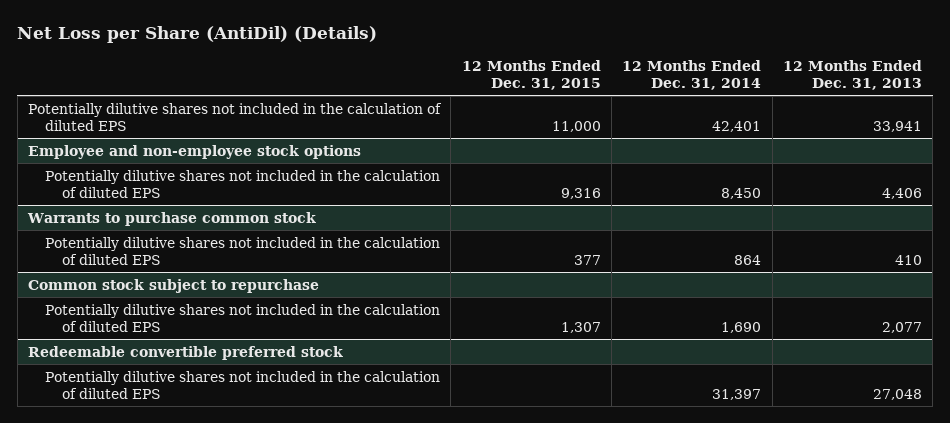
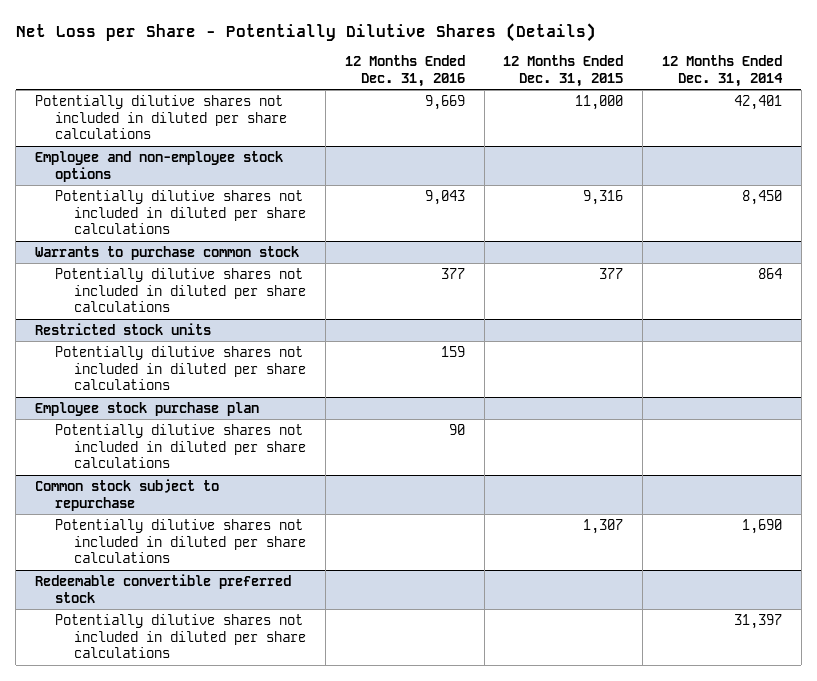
[17,26,378,44] Net Loss per Share (AntiDil) (Details) -> [15,22,596,42] Net Loss per Share - Potentially Dilutive Shares (Details)
[783,59,923,91] 12 Months Ended Dec. 31, 2013 -> none
none -> [344,54,465,87] 12 Months Ended Dec. 31, 2016
[28,102,443,131] Potentially dilutive shares not included in the calculation of diluted EPS -> [35,94,287,140] Potentially dilutive shares not included in diluted per share calculations
[44,169,440,198] Potentially dilutive shares not included in the calculation of diluted EPS -> [54,189,307,235] Potentially dilutive shares not included in diluted per share calculations
[44,236,440,265] Potentially dilutive shares not included in the calculation of diluted EPS -> [54,267,307,313] Potentially dilutive shares not included in diluted per share calculations
none -> [35,322,212,335] Restricted stock units
none -> [54,345,307,391] Potentially dilutive shares not included in diluted per share calculations
none -> [35,401,260,416] Employee stock purchase plan
none -> [54,423,307,469] Potentially dilutive shares not included in diluted per share calculations
[44,303,440,332] Potentially dilutive shares not included in the calculation of diluted EPS -> [54,518,307,564] Potentially dilutive shares not included in diluted per share calculations
[44,370,440,399] Potentially dilutive shares not included in the calculation of diluted EPS -> [54,613,307,659] Potentially dilutive shares not included in diluted per share calculations

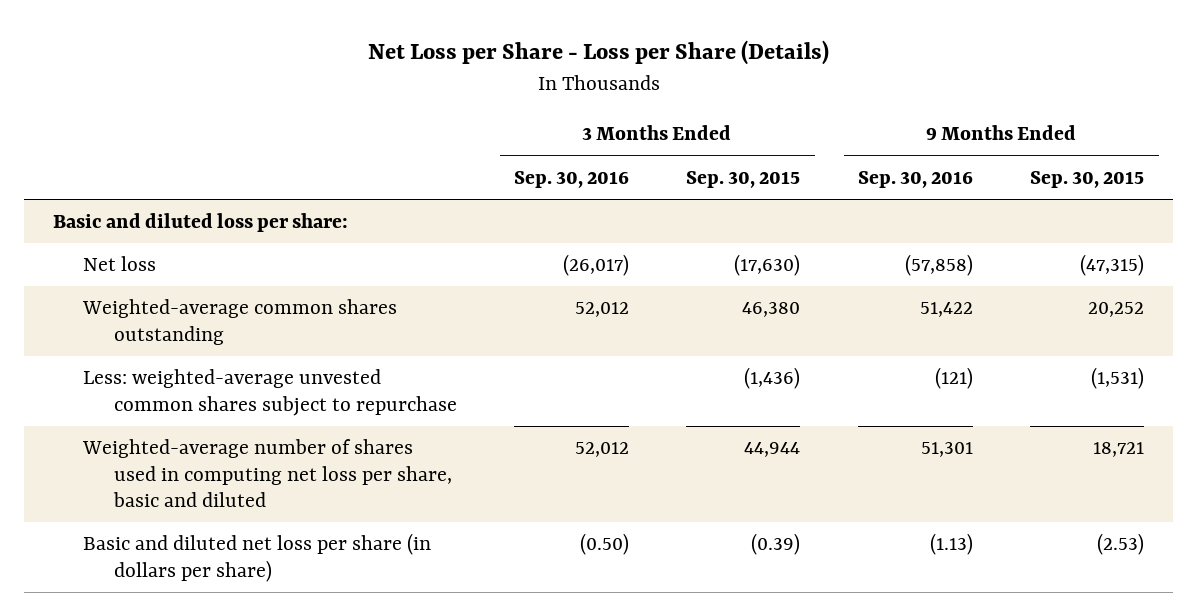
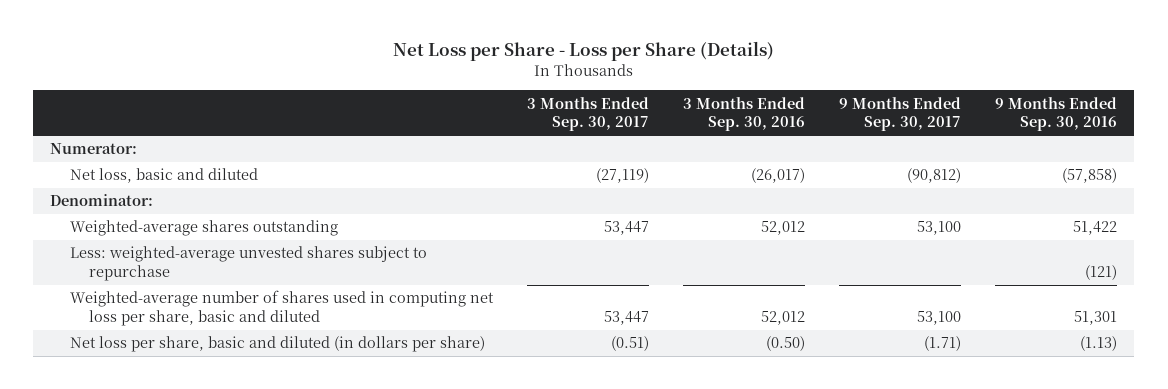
[686,170,801,188] Sep. 30, 2015 -> none
[1030,170,1145,188] Sep. 30, 2015 -> none
none -> [526,96,649,132] 3 Months Ended Sep. 30, 2017
none -> [839,96,962,132] 9 Months Ended Sep. 30, 2017
[53,213,349,233] Basic and diluted loss per share: -> none
none -> [50,143,138,155] Numerator:
[83,256,157,272] Net loss -> [69,168,258,184] Net loss, basic and diluted
none -> [50,194,154,207] Denominator:
[82,299,398,345] Weighted-average common shares outstanding -> [69,220,338,237] Weighted-average shares outstanding
[83,369,457,416] Less: weighted-average unvested common shares subject to repurchase -> [69,246,427,282] Less: weighted-average unvested shares subject to repurchase
[83,533,432,582] Basic and diluted net loss per share (in dollars per share) -> [69,336,485,353] Net loss per share, basic and diluted (in dollars per share)

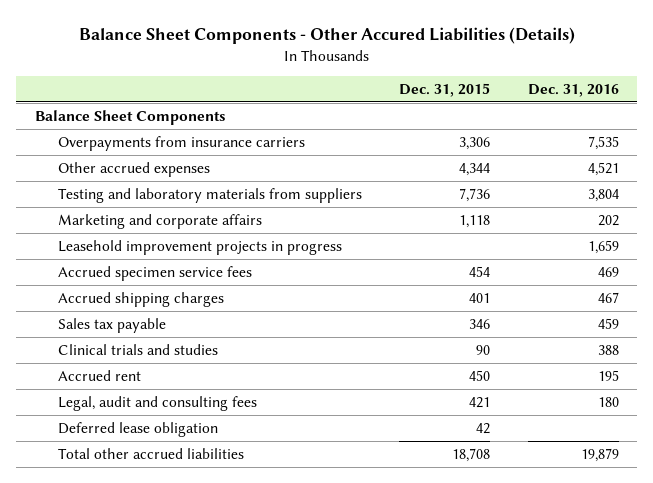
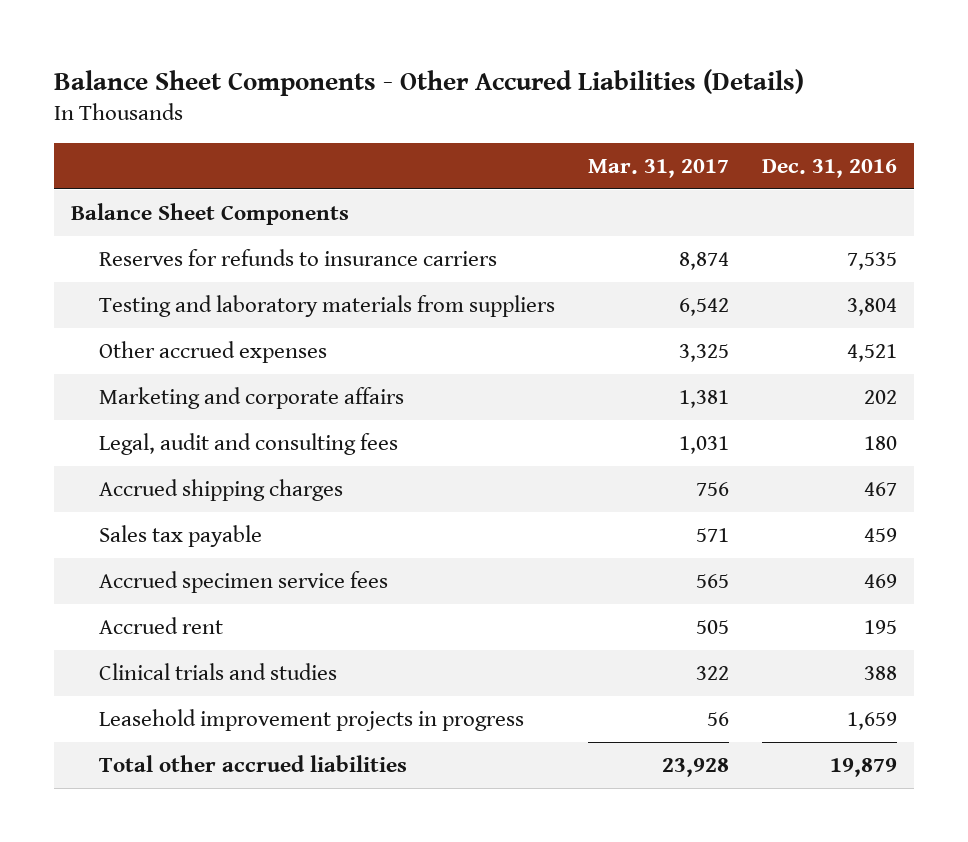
[399,82,491,97] Dec. 31, 2015 -> none
none -> [588,159,730,179] Mar. 31, 2017
[57,135,305,151] Overpayments from insurance carriers -> [98,248,497,266] Reserves for refunds to insurance carriers
[57,161,210,177] Other accrued expenses -> [98,340,327,363] Other accrued expenses
[57,395,257,411] Legal, audit and consulting fees -> [98,432,398,455] Legal, audit and consulting fees
[57,265,252,281] Accrued specimen service fees -> [98,570,388,593] Accrued specimen service fees
[57,421,218,437] Deferred lease obligation -> none
[57,343,218,355] Clinical trials and studies -> [98,662,337,680] Clinical trials and studies
[57,239,342,255] Leasehold improvement projects in progress -> [98,708,524,731] Leasehold improvement projects in progress

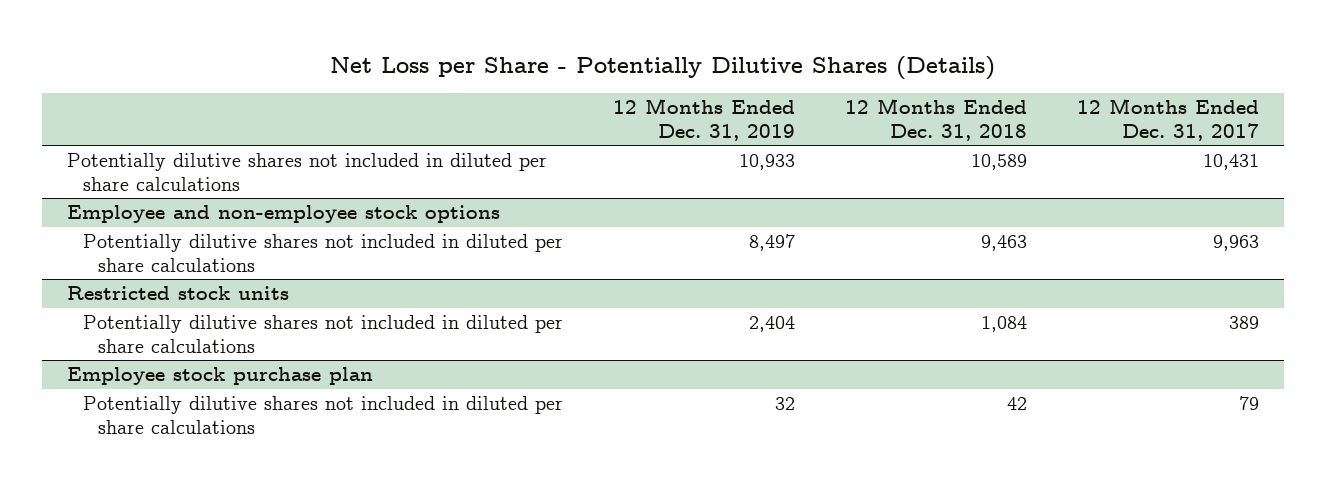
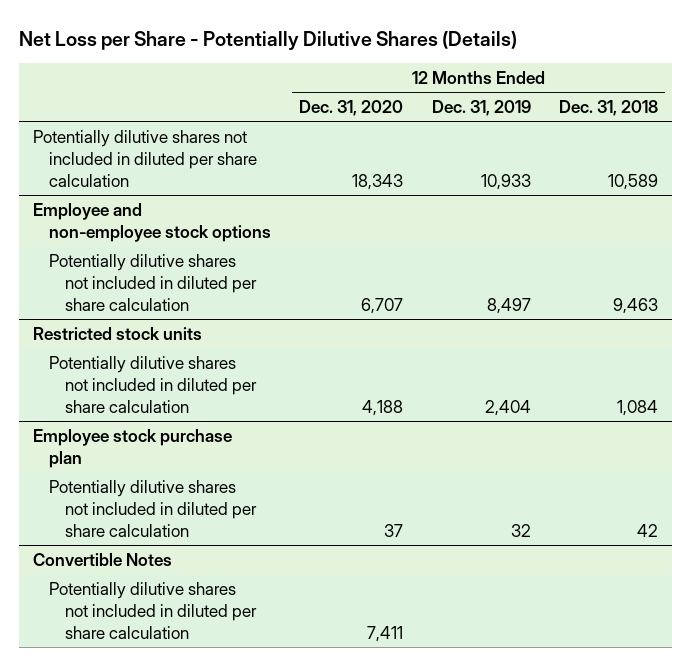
[1076,98,1259,142] 12 Months Ended Dec. 31, 2017 -> none
none -> [299,99,404,116] Dec. 31, 2020
[67,153,548,192] Potentially dilutive shares not included in diluted per share calculations -> [33,129,258,187] Potentially dilutive shares not included in diluted per share calculation
[82,234,563,273] Potentially dilutive shares not included in diluted per share calculations -> [49,253,258,311] Potentially dilutive shares not included in diluted per share calculation
[82,315,563,354] Potentially dilutive shares not included in diluted per share calculations -> [49,355,258,413] Potentially dilutive shares not included in diluted per share calculation
[82,396,563,435] Potentially dilutive shares not included in diluted per share calculations -> [49,479,258,537] Potentially dilutive shares not included in diluted per share calculation
none -> [33,552,173,566] Convertible Notes
none -> [49,581,258,639] Potentially dilutive shares not included in diluted per share calculation

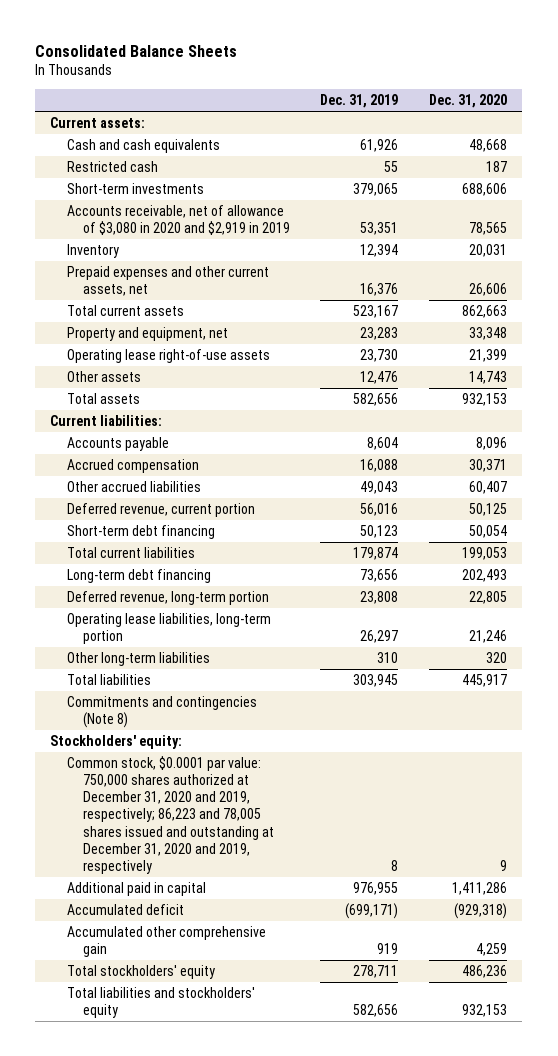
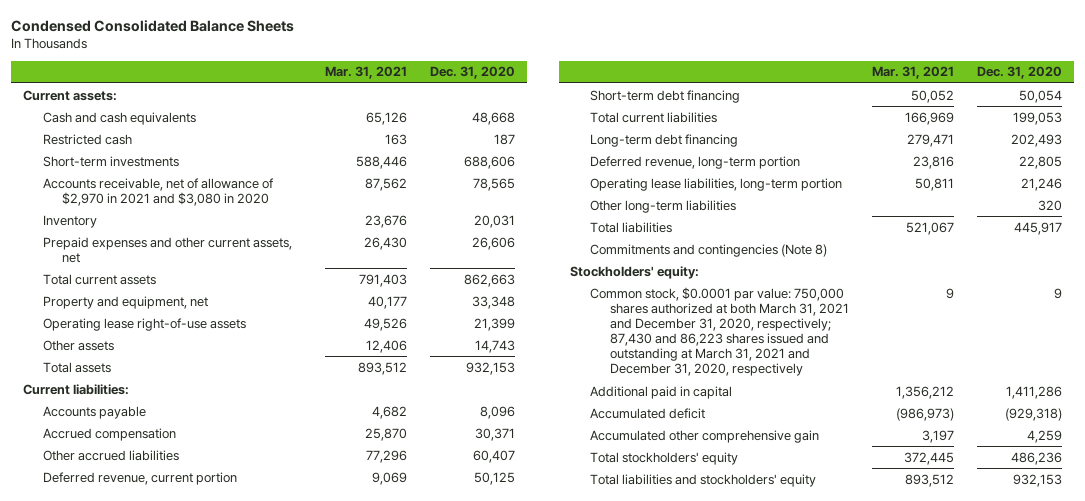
[35,44,238,57] Consolidated Balance Sheets -> [11,19,295,32] Condensed Consolidated Balance Sheets
[320,94,399,109] Dec. 31, 2019 -> none
none -> [324,66,407,80] Mar. 31, 2021
[66,204,290,236] Accounts receivable, net of allowance of $3,080 in 2020 and $2,919 in 2019 -> [42,177,274,206] Accounts receivable, net of allowance of $2,970 in 2021 and $3,080 in 2020
[66,755,274,875] Common stock, $0.0001 par value: 750,000 shares authorized at December 31, 2020 and 2019, respectively; 86,223 and 78,005 shares issued and outstanding at December 31, 2020 and 2019, respectively -> [590,286,849,377] Common stock, $0.0001 par value: 750,000 shares authorized at both March 31, 2021 and December 31, 2020, respectively; 87,430 and 86,223 shares issued and outstanding at March 31, 2021 and December 31, 2020, respectively

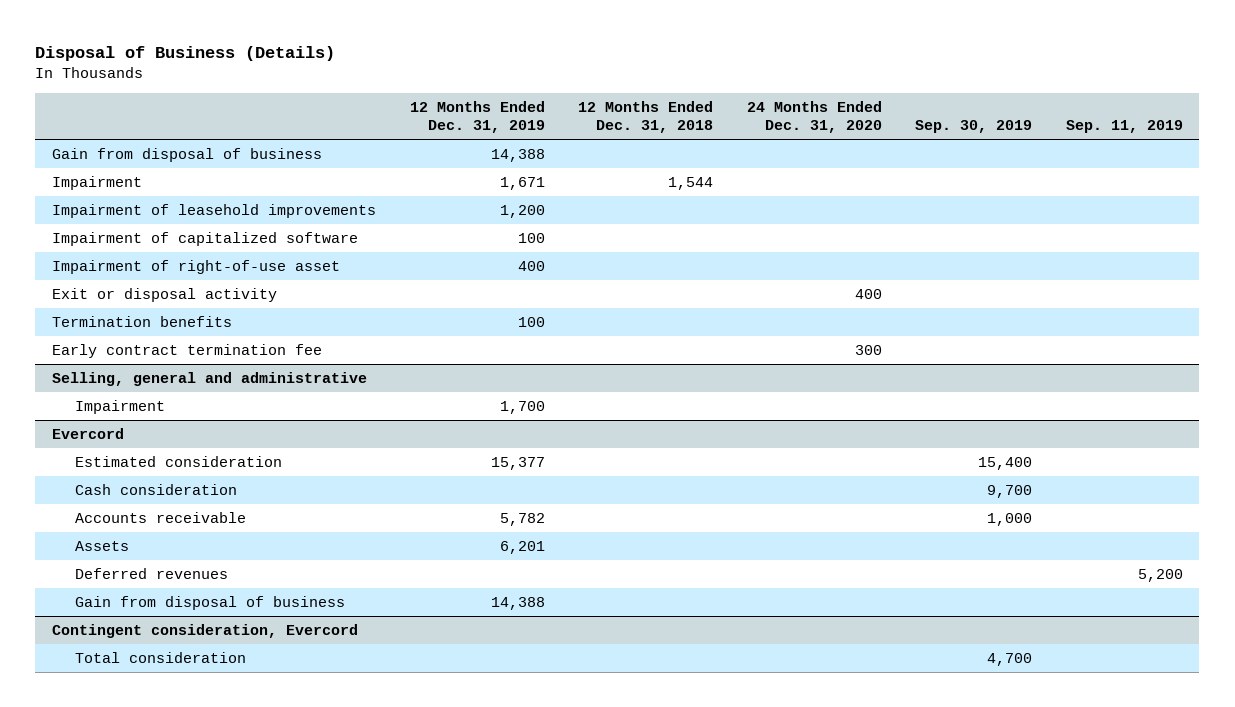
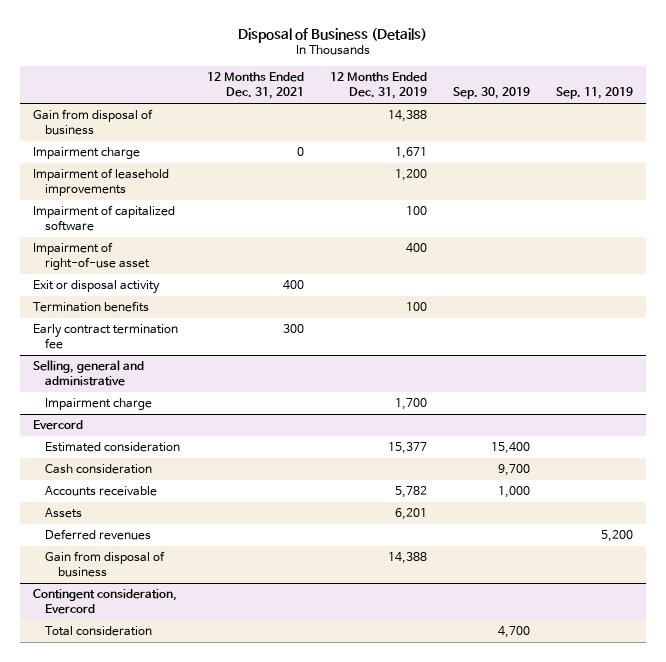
[578,101,714,134] 12 Months Ended Dec. 31, 2018 -> none
[746,101,882,134] 24 Months Ended Dec. 31, 2020 -> none
none -> [206,72,304,100] 12 Months Ended Dec. 31, 2021
[52,175,143,190] Impairment -> [33,147,141,160] Impairment charge
[75,399,166,414] Impairment -> [45,398,153,411] Impairment charge

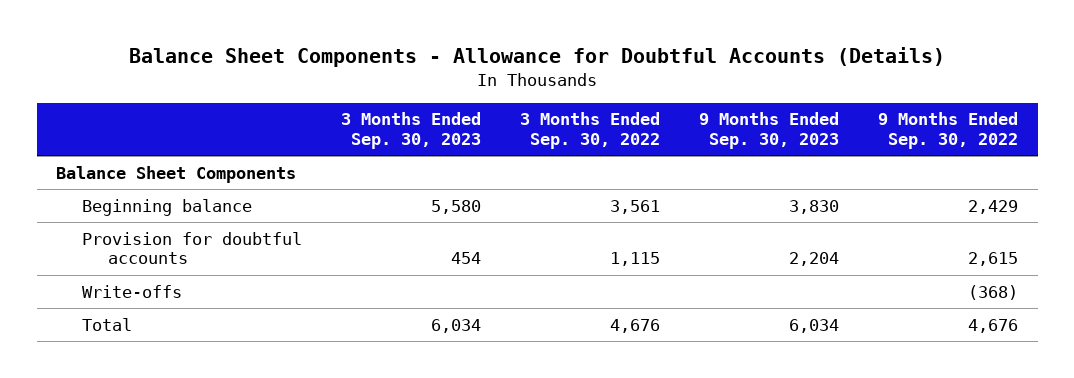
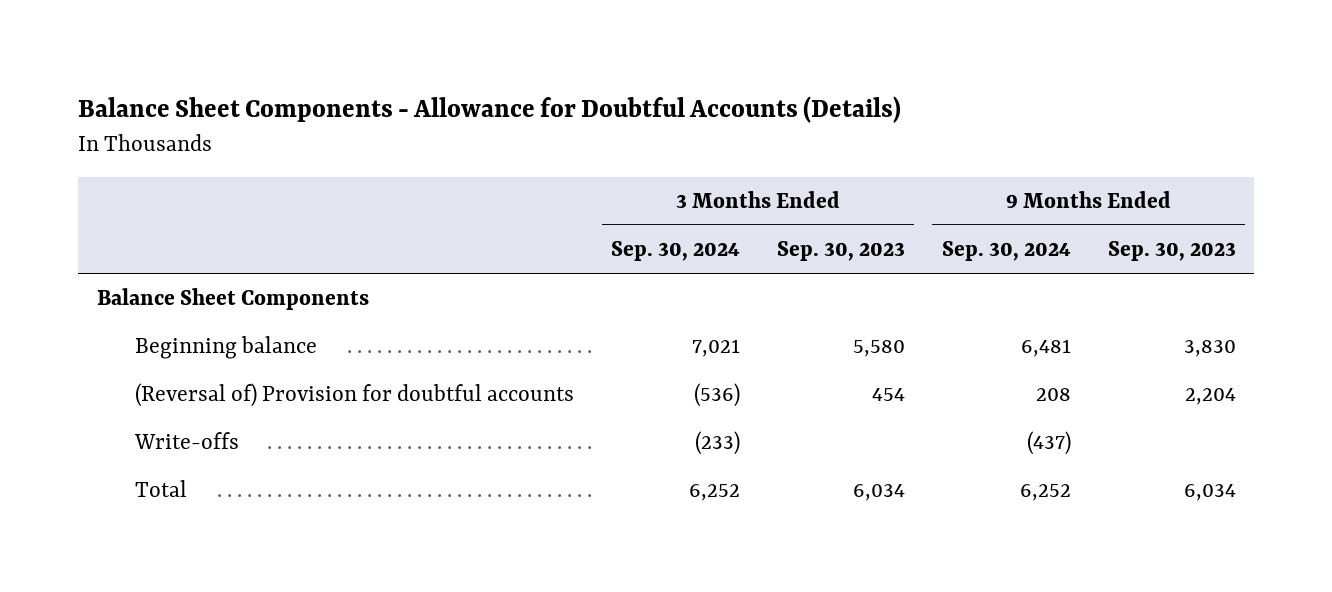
[520,112,661,150] 3 Months Ended Sep. 30, 2022 -> none
[878,112,1019,150] 9 Months Ended Sep. 30, 2022 -> none
none -> [610,241,740,262] Sep. 30, 2024
none -> [941,241,1071,262] Sep. 30, 2024
[82,231,303,265] Provision for doubtful accounts -> [134,383,574,408] (Reversal of) Provision for doubtful accounts

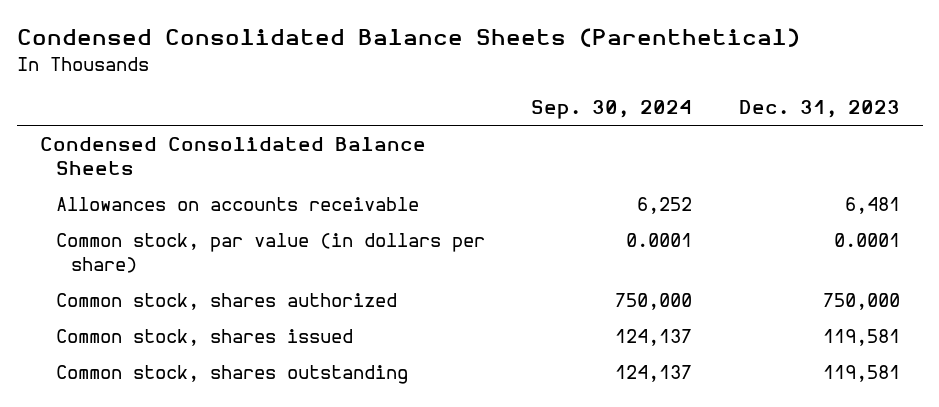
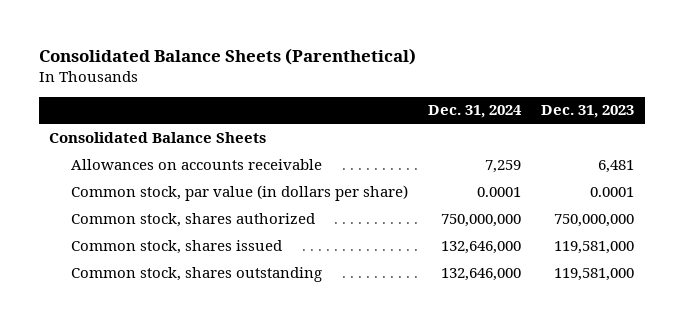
[16,28,800,48] Condensed Consolidated Balance Sheets (Parenthetical) -> [38,47,416,65] Consolidated Balance Sheets (Parenthetical)
[531,100,693,120] Sep. 30, 2024 -> none
none -> [428,105,523,119] Dec. 31, 2024
[39,137,426,175] Condensed Consolidated Balance Sheets -> [48,131,266,143] Consolidated Balance Sheets
[822,293,900,311] 750,000 -> [554,213,635,227] 750,000,000
[822,329,900,347] 119,581 -> [554,240,635,254] 119,581,000
[822,365,900,383] 119,581 -> [554,267,635,281] 119,581,000

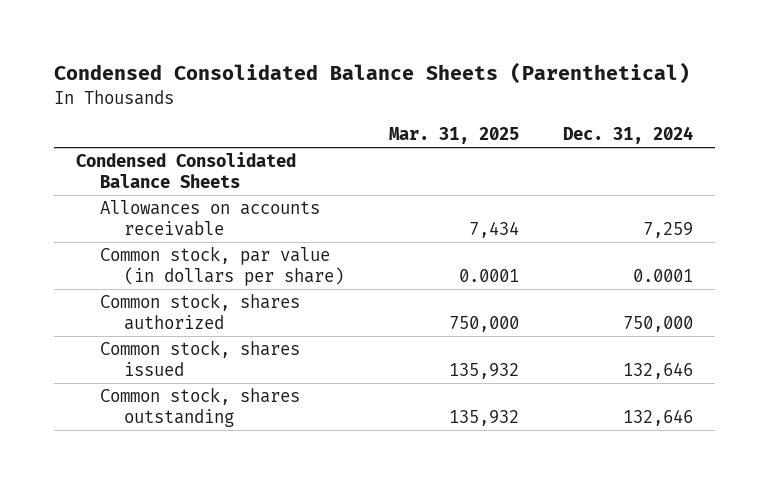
[38,47,416,65] Consolidated Balance Sheets (Parenthetical) -> [53,62,690,85] Condensed Consolidated Balance Sheets (Parenthetical)
[541,105,635,119] Dec. 31, 2023 -> none
none -> [388,127,519,145] Mar. 31, 2025
[48,131,266,143] Consolidated Balance Sheets -> [76,152,297,188] Condensed Consolidated Balance Sheets
[441,213,522,227] 750,000,000 -> [623,315,694,332] 750,000
[441,240,522,254] 132,646,000 -> [623,361,694,379] 132,646
[441,267,522,281] 132,646,000 -> [623,408,694,426] 132,646

